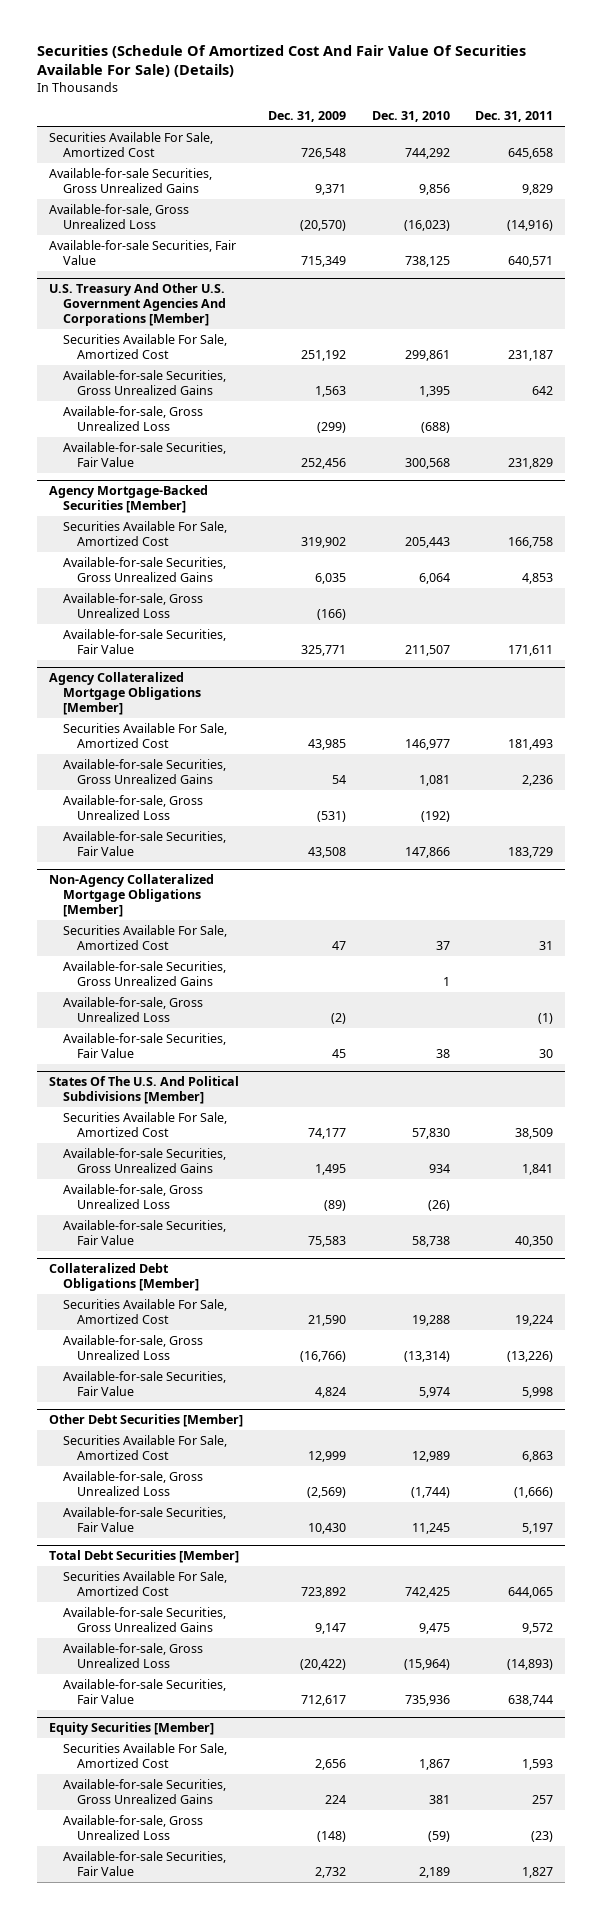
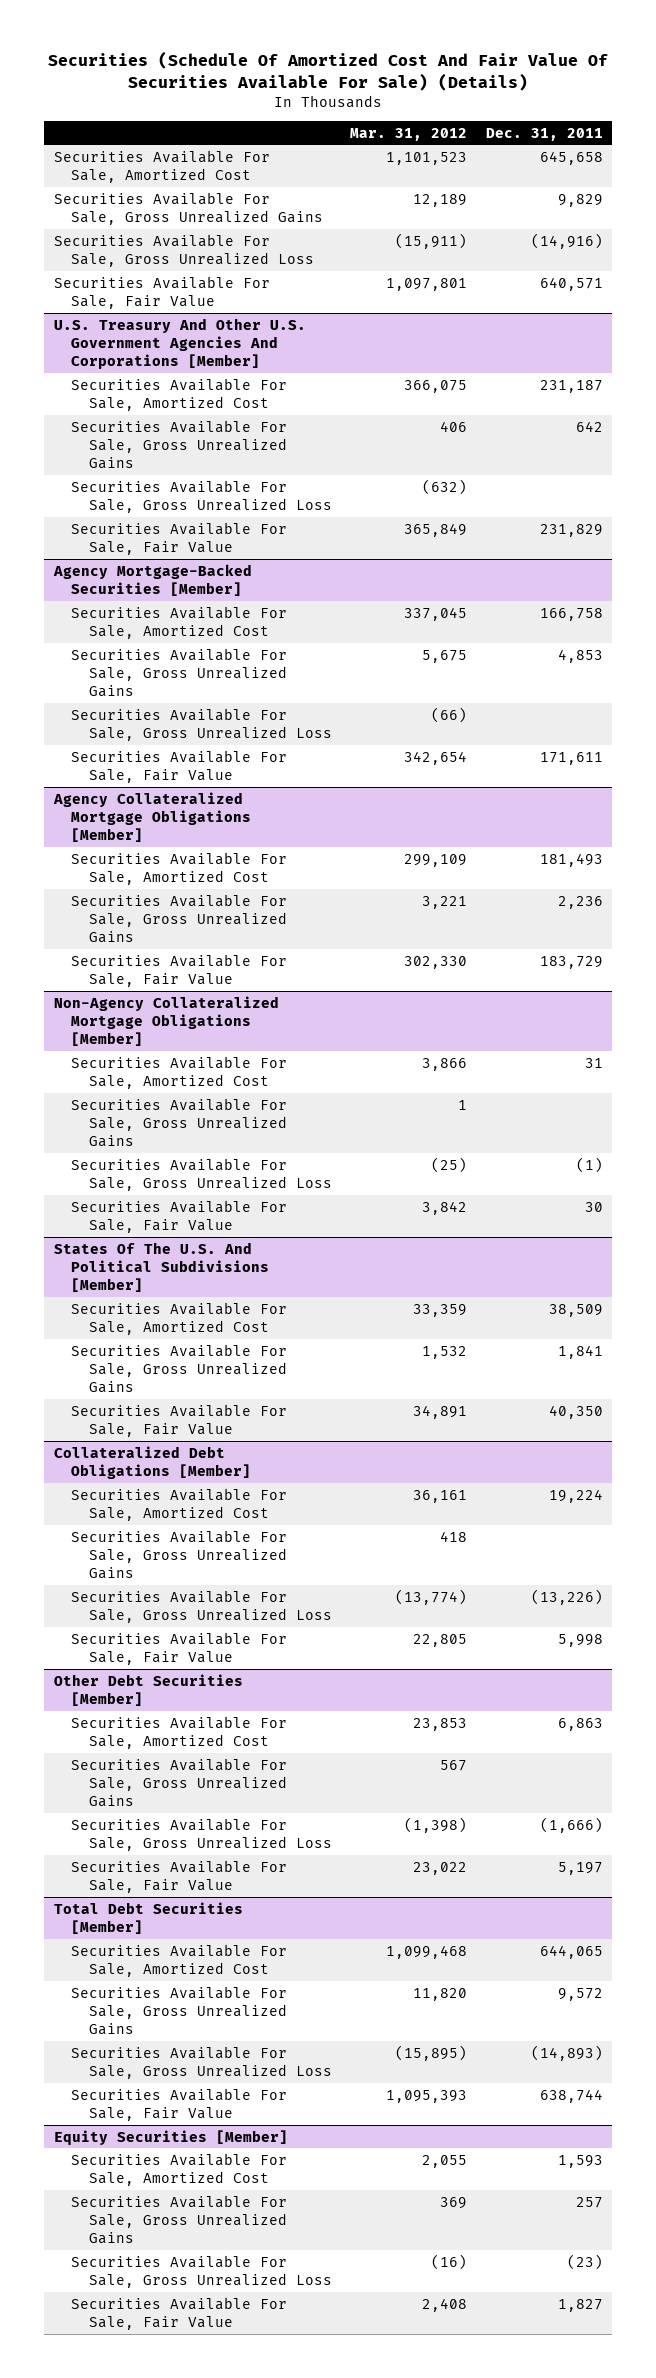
[268,110,347,122] Dec. 31, 2009 -> none
[371,110,450,122] Dec. 31, 2010 -> none
none -> [350,127,468,141] Mar. 31, 2012
[49,168,213,193] Available-for-sale Securities, Gross Unrealized Gains -> [53,191,324,225] Securities Available For Sale, Gross Unrealized Gains
[49,204,190,229] Available-for-sale, Gross Unrealized Loss -> [53,233,315,267] Securities Available For Sale, Gross Unrealized Loss
[49,240,237,265] Available-for-sale Securities, Fair Value -> [53,275,270,309] Securities Available For Sale, Fair Value
[63,370,227,395] Available-for-sale Securities, Gross Unrealized Gains -> [71,419,288,470] Securities Available For Sale, Gross Unrealized Gains
[63,406,204,431] Available-for-sale, Gross Unrealized Loss -> [71,479,332,513] Securities Available For Sale, Gross Unrealized Loss
[63,442,227,467] Available-for-sale Securities, Fair Value -> [71,521,288,555] Securities Available For Sale, Fair Value
[63,557,227,582] Available-for-sale Securities, Gross Unrealized Gains -> [71,647,288,698] Securities Available For Sale, Gross Unrealized Gains
[63,593,204,618] Available-for-sale, Gross Unrealized Loss -> [71,707,332,741] Securities Available For Sale, Gross Unrealized Loss
[63,629,227,654] Available-for-sale Securities, Fair Value -> [71,749,288,783] Securities Available For Sale, Fair Value
[63,795,204,820] Available-for-sale, Gross Unrealized Loss -> none
[63,759,227,784] Available-for-sale Securities, Gross Unrealized Gains -> [71,893,288,944] Securities Available For Sale, Gross Unrealized Gains
[63,831,227,856] Available-for-sale Securities, Fair Value -> [71,953,288,987] Securities Available For Sale, Fair Value
[63,961,227,986] Available-for-sale Securities, Gross Unrealized Gains -> [71,1097,288,1148] Securities Available For Sale, Gross Unrealized Gains
[63,997,204,1022] Available-for-sale, Gross Unrealized Loss -> [71,1157,332,1191] Securities Available For Sale, Gross Unrealized Loss
[63,1033,227,1058] Available-for-sale Securities, Fair Value -> [71,1199,288,1233] Securities Available For Sale, Fair Value
[63,1184,204,1209] Available-for-sale, Gross Unrealized Loss -> none
[63,1148,227,1173] Available-for-sale Securities, Gross Unrealized Gains -> [71,1343,288,1394] Securities Available For Sale, Gross Unrealized Gains
[63,1220,227,1245] Available-for-sale Securities, Fair Value -> [71,1403,288,1437] Securities Available For Sale, Fair Value
none -> [71,1529,288,1580] Securities Available For Sale, Gross Unrealized Gains
[63,1335,204,1360] Available-for-sale, Gross Unrealized Loss -> [71,1589,332,1623] Securities Available For Sale, Gross Unrealized Loss
[63,1371,227,1396] Available-for-sale Securities, Fair Value -> [71,1631,288,1665] Securities Available For Sale, Fair Value
none -> [71,1757,288,1808] Securities Available For Sale, Gross Unrealized Gains
[63,1471,204,1496] Available-for-sale, Gross Unrealized Loss -> [71,1817,332,1851] Securities Available For Sale, Gross Unrealized Loss
[63,1507,227,1532] Available-for-sale Securities, Fair Value -> [71,1859,288,1893] Securities Available For Sale, Fair Value
[63,1607,227,1632] Available-for-sale Securities, Gross Unrealized Gains -> [71,1985,288,2036] Securities Available For Sale, Gross Unrealized Gains
[63,1643,204,1668] Available-for-sale, Gross Unrealized Loss -> [71,2045,332,2079] Securities Available For Sale, Gross Unrealized Loss
[63,1679,227,1704] Available-for-sale Securities, Fair Value -> [71,2087,288,2121] Securities Available For Sale, Fair Value
[63,1779,227,1804] Available-for-sale Securities, Gross Unrealized Gains -> [71,2194,288,2245] Securities Available For Sale, Gross Unrealized Gains
[63,1815,204,1840] Available-for-sale, Gross Unrealized Loss -> [71,2254,332,2288] Securities Available For Sale, Gross Unrealized Loss
[63,1851,227,1876] Available-for-sale Securities, Fair Value -> [71,2296,288,2330] Securities Available For Sale, Fair Value

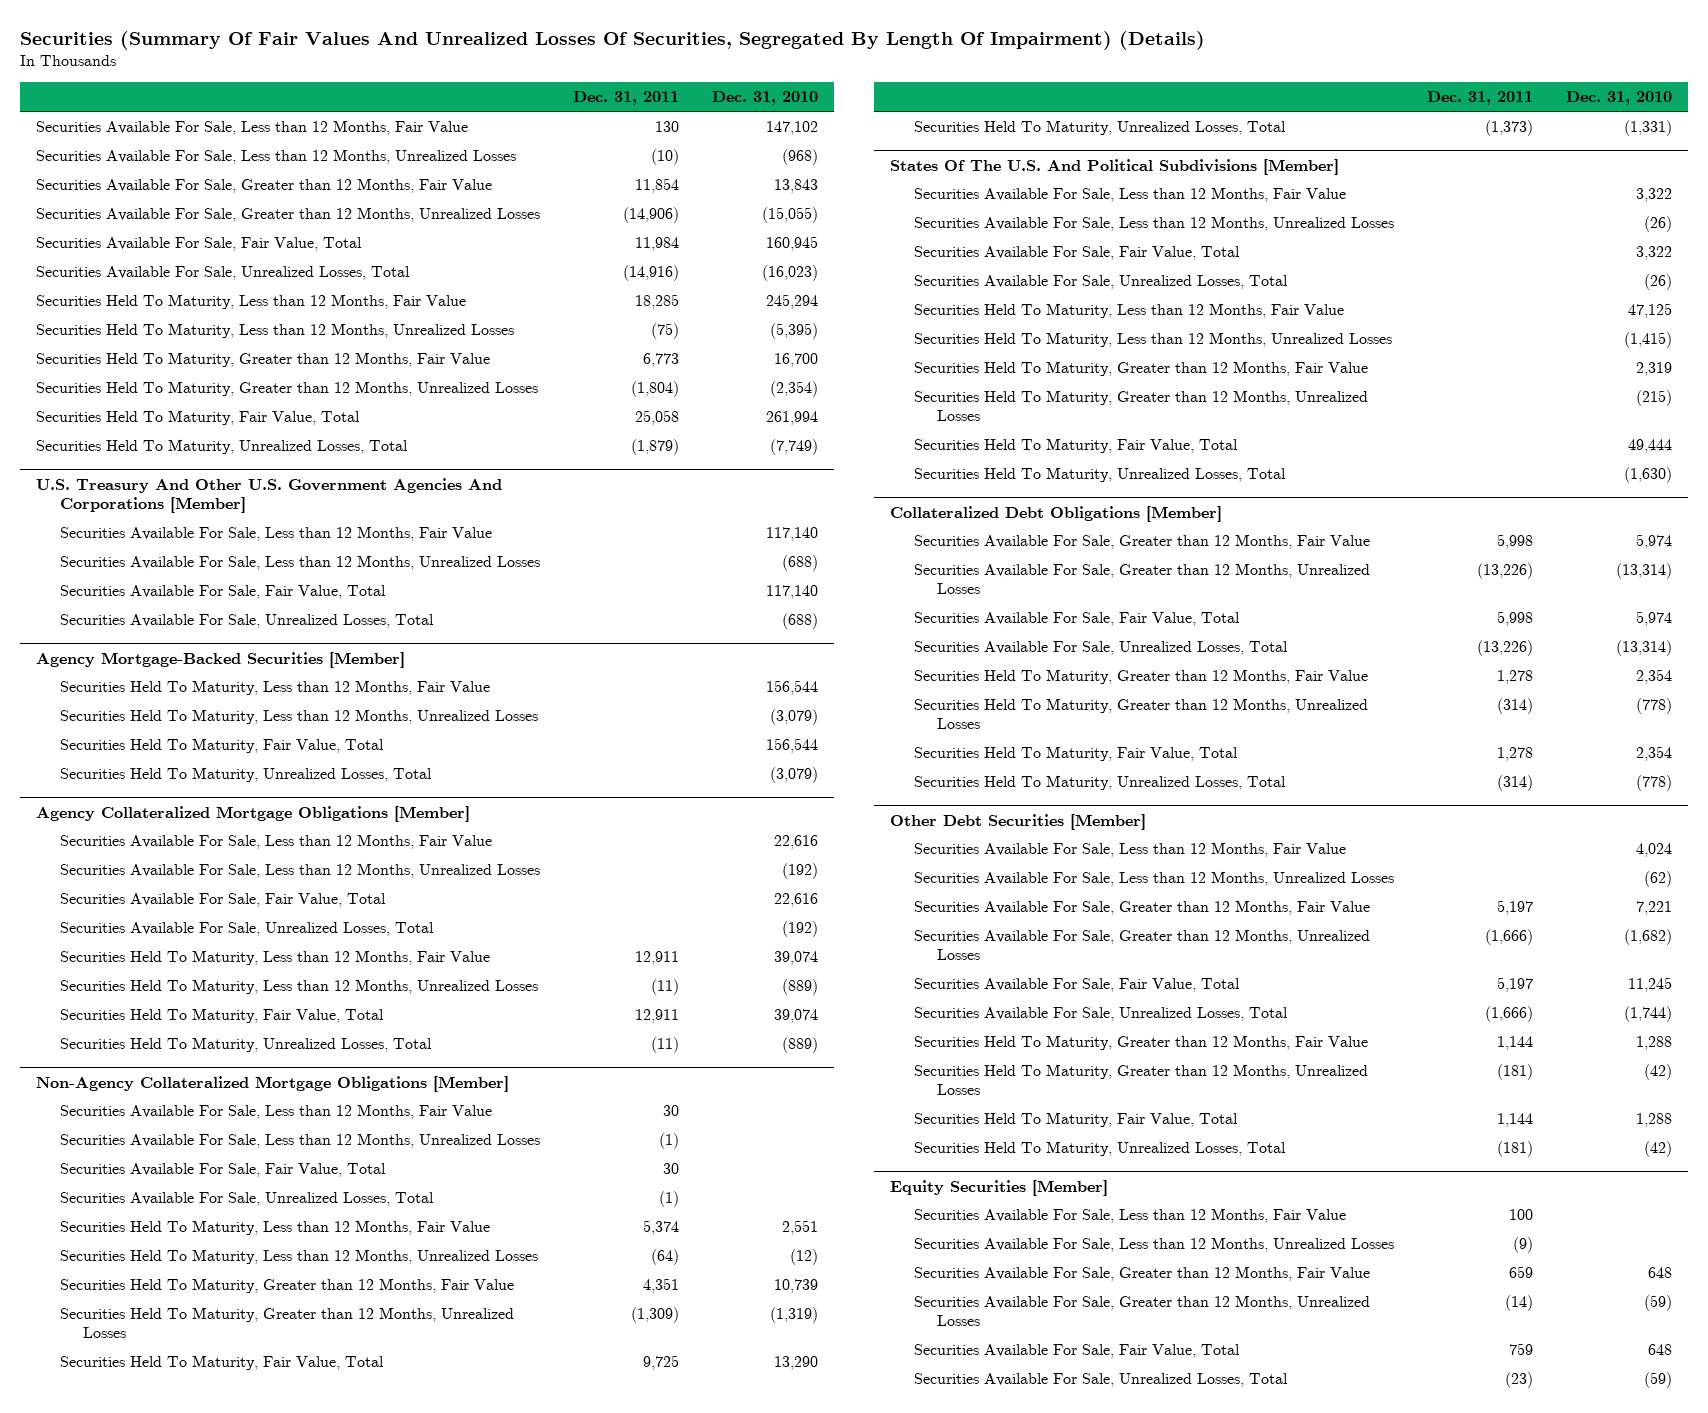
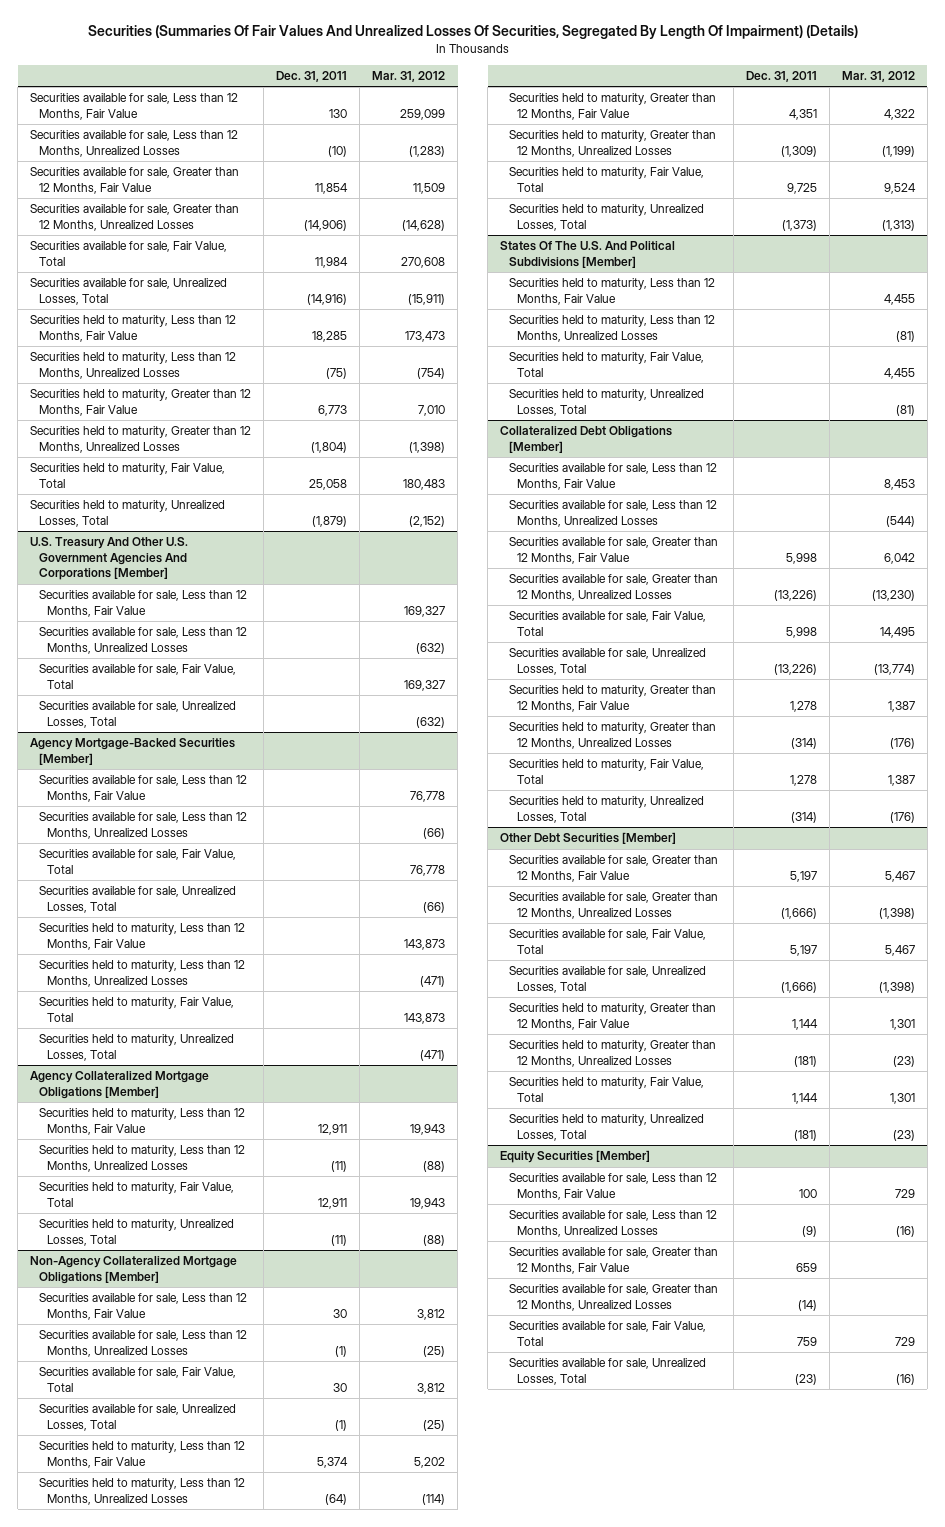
[20,30,1206,50] Securities (Summary Of Fair Values And Unrealized Losses Of Securities, Segregated By Length Of Impairment) (Details) -> [87,25,858,40] Securities (Summaries Of Fair Values And Unrealized Losses Of Securities, Segregated By Length Of Impairment) (Details)
[711,91,818,106] Dec. 31, 2010 -> none
none -> [372,70,446,82] Mar. 31, 2012
[36,119,469,135] Securities Available For Sale, Less than 12 Months, Fair Value -> [30,93,239,120] Securities available for sale, Less than 12 Months, Fair Value
[36,148,517,164] Securities Available For Sale, Less than 12 Months, Unrealized Losses -> [30,130,239,157] Securities available for sale, Less than 12 Months, Unrealized Losses
[36,177,493,193] Securities Available For Sale, Greater than 12 Months, Fair Value -> [30,167,240,194] Securities available for sale, Greater than 12 Months, Fair Value
[36,206,541,222] Securities Available For Sale, Greater than 12 Months, Unrealized Losses -> [30,204,240,231] Securities available for sale, Greater than 12 Months, Unrealized Losses
[36,236,363,251] Securities Available For Sale, Fair Value, Total -> [30,241,228,266] Securities available for sale, Fair Value, Total
[36,265,411,280] Securities Available For Sale, Unrealized Losses, Total -> [30,278,228,305] Securities available for sale, Unrealized Losses, Total
[36,293,467,309] Securities Held To Maturity, Less than 12 Months, Fair Value -> [30,315,237,342] Securities held to maturity, Less than 12 Months, Fair Value
[36,322,515,338] Securities Held To Maturity, Less than 12 Months, Unrealized Losses -> [30,352,237,379] Securities held to maturity, Less than 12 Months, Unrealized Losses
[36,351,491,367] Securities Held To Maturity, Greater than 12 Months, Fair Value -> [30,389,252,416] Securities held to maturity, Greater than 12 Months, Fair Value
[36,380,539,396] Securities Held To Maturity, Greater than 12 Months, Unrealized Losses -> [30,426,252,453] Securities held to maturity, Greater than 12 Months, Unrealized Losses
[36,409,361,425] Securities Held To Maturity, Fair Value, Total -> [30,463,226,488] Securities held to maturity, Fair Value, Total
[36,438,409,454] Securities Held To Maturity, Unrealized Losses, Total -> [30,500,226,527] Securities held to maturity, Unrealized Losses, Total
[59,525,492,541] Securities Available For Sale, Less than 12 Months, Fair Value -> [38,590,247,617] Securities available for sale, Less than 12 Months, Fair Value
[59,554,540,570] Securities Available For Sale, Less than 12 Months, Unrealized Losses -> [38,627,247,654] Securities available for sale, Less than 12 Months, Unrealized Losses
[59,584,386,599] Securities Available For Sale, Fair Value, Total -> [38,664,236,689] Securities available for sale, Fair Value, Total
[59,613,434,628] Securities Available For Sale, Unrealized Losses, Total -> [38,701,236,728] Securities available for sale, Unrealized Losses, Total
none -> [38,775,247,802] Securities available for sale, Less than 12 Months, Fair Value
none -> [38,812,247,839] Securities available for sale, Less than 12 Months, Unrealized Losses
none -> [38,849,236,874] Securities available for sale, Fair Value, Total
none -> [38,886,236,913] Securities available for sale, Unrealized Losses, Total
[59,679,490,695] Securities Held To Maturity, Less than 12 Months, Fair Value -> [38,923,245,950] Securities held to maturity, Less than 12 Months, Fair Value
[59,708,538,724] Securities Held To Maturity, Less than 12 Months, Unrealized Losses -> [38,960,245,987] Securities held to maturity, Less than 12 Months, Unrealized Losses
[59,737,384,753] Securities Held To Maturity, Fair Value, Total -> [38,997,234,1022] Securities held to maturity, Fair Value, Total
[59,766,432,782] Securities Held To Maturity, Unrealized Losses, Total -> [38,1034,234,1061] Securities held to maturity, Unrealized Losses, Total
[59,833,492,849] Securities Available For Sale, Less than 12 Months, Fair Value -> none
[59,862,540,878] Securities Available For Sale, Less than 12 Months, Unrealized Losses -> none
[59,892,386,907] Securities Available For Sale, Fair Value, Total -> none
[59,921,434,936] Securities Available For Sale, Unrealized Losses, Total -> none
[59,949,490,965] Securities Held To Maturity, Less than 12 Months, Fair Value -> [38,1108,245,1135] Securities held to maturity, Less than 12 Months, Fair Value
[59,978,538,994] Securities Held To Maturity, Less than 12 Months, Unrealized Losses -> [38,1145,245,1172] Securities held to maturity, Less than 12 Months, Unrealized Losses
[59,1007,384,1023] Securities Held To Maturity, Fair Value, Total -> [38,1182,234,1207] Securities held to maturity, Fair Value, Total
[59,1036,432,1052] Securities Held To Maturity, Unrealized Losses, Total -> [38,1219,234,1246] Securities held to maturity, Unrealized Losses, Total
[59,1103,492,1119] Securities Available For Sale, Less than 12 Months, Fair Value -> [38,1293,247,1320] Securities available for sale, Less than 12 Months, Fair Value
[59,1132,540,1148] Securities Available For Sale, Less than 12 Months, Unrealized Losses -> [38,1330,247,1357] Securities available for sale, Less than 12 Months, Unrealized Losses
[59,1162,386,1177] Securities Available For Sale, Fair Value, Total -> [38,1367,236,1392] Securities available for sale, Fair Value, Total
[59,1191,434,1206] Securities Available For Sale, Unrealized Losses, Total -> [38,1404,236,1431] Securities available for sale, Unrealized Losses, Total
[59,1219,490,1235] Securities Held To Maturity, Less than 12 Months, Fair Value -> [38,1441,245,1468] Securities held to maturity, Less than 12 Months, Fair Value
[59,1248,538,1264] Securities Held To Maturity, Less than 12 Months, Unrealized Losses -> [38,1478,245,1505] Securities held to maturity, Less than 12 Months, Unrealized Losses
[59,1277,514,1293] Securities Held To Maturity, Greater than 12 Months, Fair Value -> [508,93,716,120] Securities held to maturity, Greater than 12 Months, Fair Value
[59,1306,514,1339] Securities Held To Maturity, Greater than 12 Months, Unrealized Losses -> [508,130,716,157] Securities held to maturity, Greater than 12 Months, Unrealized Losses
[59,1354,384,1370] Securities Held To Maturity, Fair Value, Total -> [508,167,704,192] Securities held to maturity, Fair Value, Total
[913,119,1286,135] Securities Held To Maturity, Unrealized Losses, Total -> [508,204,704,231] Securities held to maturity, Unrealized Losses, Total
[913,186,1346,202] Securities Available For Sale, Less than 12 Months, Fair Value -> none
[913,215,1394,231] Securities Available For Sale, Less than 12 Months, Unrealized Losses -> none
[913,245,1240,260] Securities Available For Sale, Fair Value, Total -> none
[913,274,1288,289] Securities Available For Sale, Unrealized Losses, Total -> none
[913,360,1368,376] Securities Held To Maturity, Greater than 12 Months, Fair Value -> none
[913,389,1368,422] Securities Held To Maturity, Greater than 12 Months, Unrealized Losses -> none
[913,302,1344,318] Securities Held To Maturity, Less than 12 Months, Fair Value -> [508,278,715,305] Securities held to maturity, Less than 12 Months, Fair Value
[913,331,1392,347] Securities Held To Maturity, Less than 12 Months, Unrealized Losses -> [508,315,715,342] Securities held to maturity, Less than 12 Months, Unrealized Losses
[913,437,1238,453] Securities Held To Maturity, Fair Value, Total -> [508,352,704,377] Securities held to maturity, Fair Value, Total
[913,466,1286,482] Securities Held To Maturity, Unrealized Losses, Total -> [508,389,704,416] Securities held to maturity, Unrealized Losses, Total
none -> [508,463,717,490] Securities available for sale, Less than 12 Months, Fair Value
none -> [508,500,717,527] Securities available for sale, Less than 12 Months, Unrealized Losses
[913,533,1370,549] Securities Available For Sale, Greater than 12 Months, Fair Value -> [508,537,718,564] Securities available for sale, Greater than 12 Months, Fair Value
[913,562,1370,595] Securities Available For Sale, Greater than 12 Months, Unrealized Losses -> [508,574,718,601] Securities available for sale, Greater than 12 Months, Unrealized Losses
[913,611,1240,626] Securities Available For Sale, Fair Value, Total -> [508,611,706,636] Securities available for sale, Fair Value, Total
[913,640,1288,655] Securities Available For Sale, Unrealized Losses, Total -> [508,648,706,675] Securities available for sale, Unrealized Losses, Total
[913,668,1368,684] Securities Held To Maturity, Greater than 12 Months, Fair Value -> [508,685,716,712] Securities held to maturity, Greater than 12 Months, Fair Value
[913,697,1368,730] Securities Held To Maturity, Greater than 12 Months, Unrealized Losses -> [508,722,716,749] Securities held to maturity, Greater than 12 Months, Unrealized Losses
[913,745,1238,761] Securities Held To Maturity, Fair Value, Total -> [508,759,704,784] Securities held to maturity, Fair Value, Total
[913,774,1286,790] Securities Held To Maturity, Unrealized Losses, Total -> [508,796,704,823] Securities held to maturity, Unrealized Losses, Total
[913,841,1346,857] Securities Available For Sale, Less than 12 Months, Fair Value -> none
[913,870,1394,886] Securities Available For Sale, Less than 12 Months, Unrealized Losses -> none
[913,899,1370,915] Securities Available For Sale, Greater than 12 Months, Fair Value -> [508,855,718,882] Securities available for sale, Greater than 12 Months, Fair Value
[913,928,1370,961] Securities Available For Sale, Greater than 12 Months, Unrealized Losses -> [508,892,718,919] Securities available for sale, Greater than 12 Months, Unrealized Losses
[913,977,1240,992] Securities Available For Sale, Fair Value, Total -> [508,929,706,954] Securities available for sale, Fair Value, Total
[913,1006,1288,1021] Securities Available For Sale, Unrealized Losses, Total -> [508,966,706,993] Securities available for sale, Unrealized Losses, Total
[913,1034,1368,1050] Securities Held To Maturity, Greater than 12 Months, Fair Value -> [508,1003,716,1030] Securities held to maturity, Greater than 12 Months, Fair Value
[913,1063,1368,1096] Securities Held To Maturity, Greater than 12 Months, Unrealized Losses -> [508,1040,716,1067] Securities held to maturity, Greater than 12 Months, Unrealized Losses
[913,1111,1238,1127] Securities Held To Maturity, Fair Value, Total -> [508,1077,704,1102] Securities held to maturity, Fair Value, Total
[913,1140,1286,1156] Securities Held To Maturity, Unrealized Losses, Total -> [508,1114,704,1141] Securities held to maturity, Unrealized Losses, Total
[913,1207,1346,1223] Securities Available For Sale, Less than 12 Months, Fair Value -> [508,1173,717,1200] Securities available for sale, Less than 12 Months, Fair Value
[913,1236,1394,1252] Securities Available For Sale, Less than 12 Months, Unrealized Losses -> [508,1210,717,1237] Securities available for sale, Less than 12 Months, Unrealized Losses
[913,1265,1370,1281] Securities Available For Sale, Greater than 12 Months, Fair Value -> [508,1247,718,1274] Securities available for sale, Greater than 12 Months, Fair Value
[913,1294,1370,1327] Securities Available For Sale, Greater than 12 Months, Unrealized Losses -> [508,1284,718,1311] Securities available for sale, Greater than 12 Months, Unrealized Losses
[913,1343,1240,1358] Securities Available For Sale, Fair Value, Total -> [508,1321,706,1346] Securities available for sale, Fair Value, Total
[913,1372,1288,1387] Securities Available For Sale, Unrealized Losses, Total -> [508,1358,706,1385] Securities available for sale, Unrealized Losses, Total

